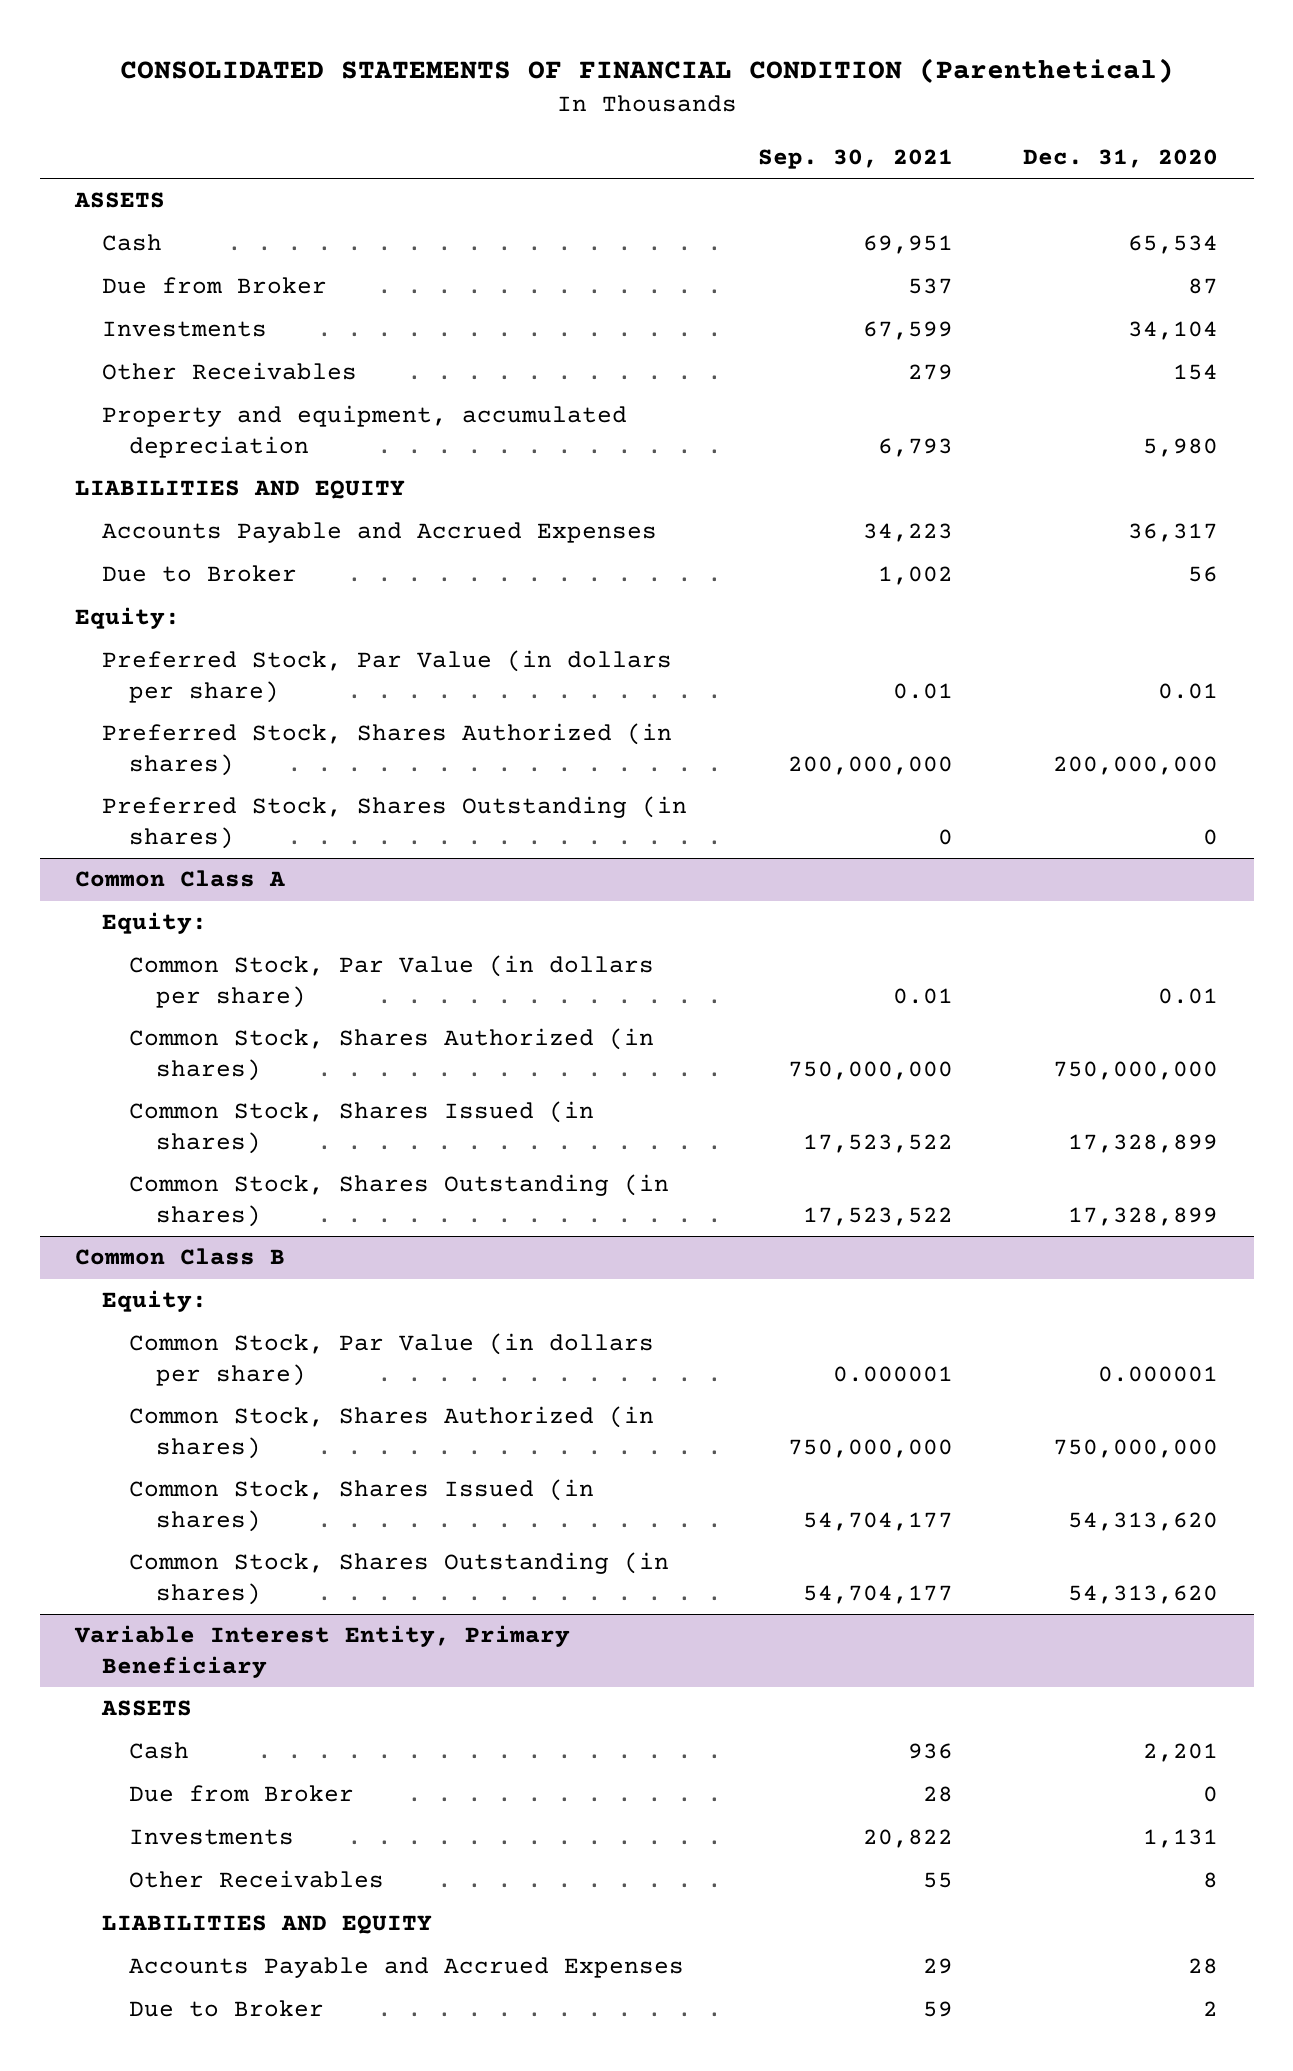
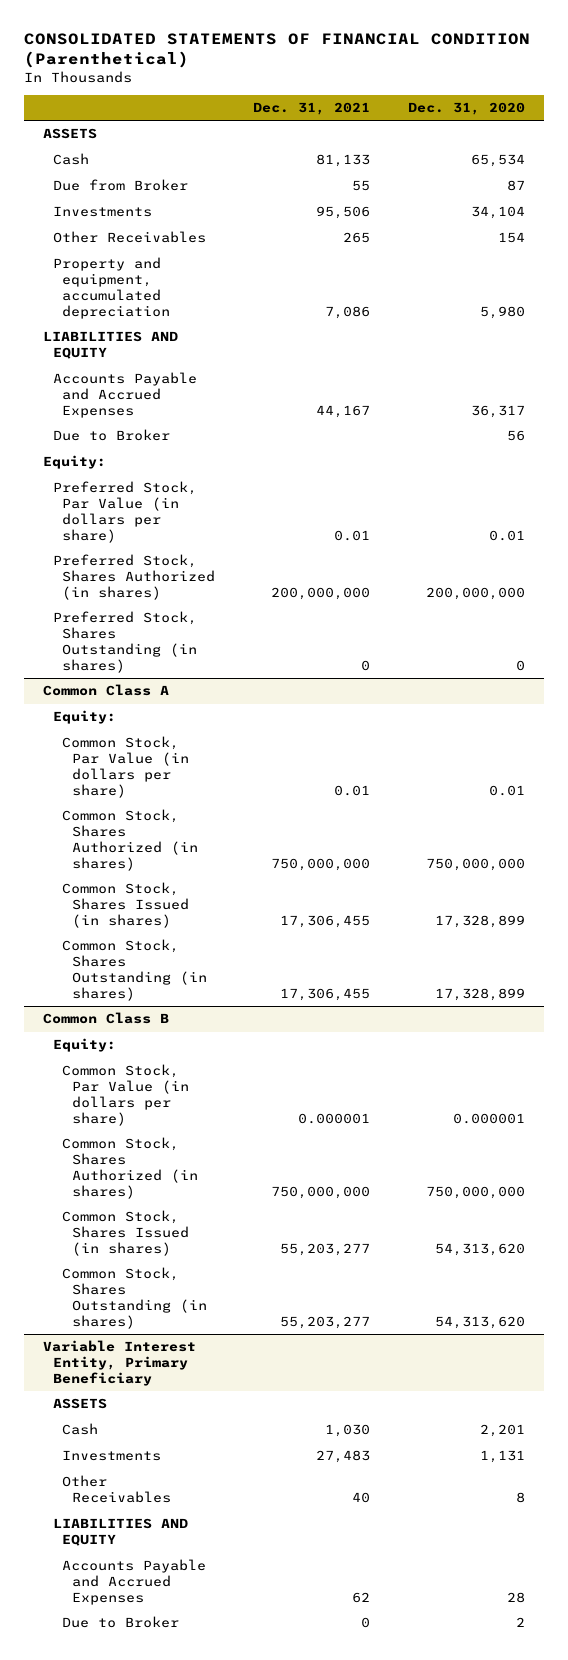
[757,148,953,169] Sep. 30, 2021 -> none
none -> [253,102,371,116] Dec. 31, 2021
[129,1785,355,1803] Due from Broker -> none

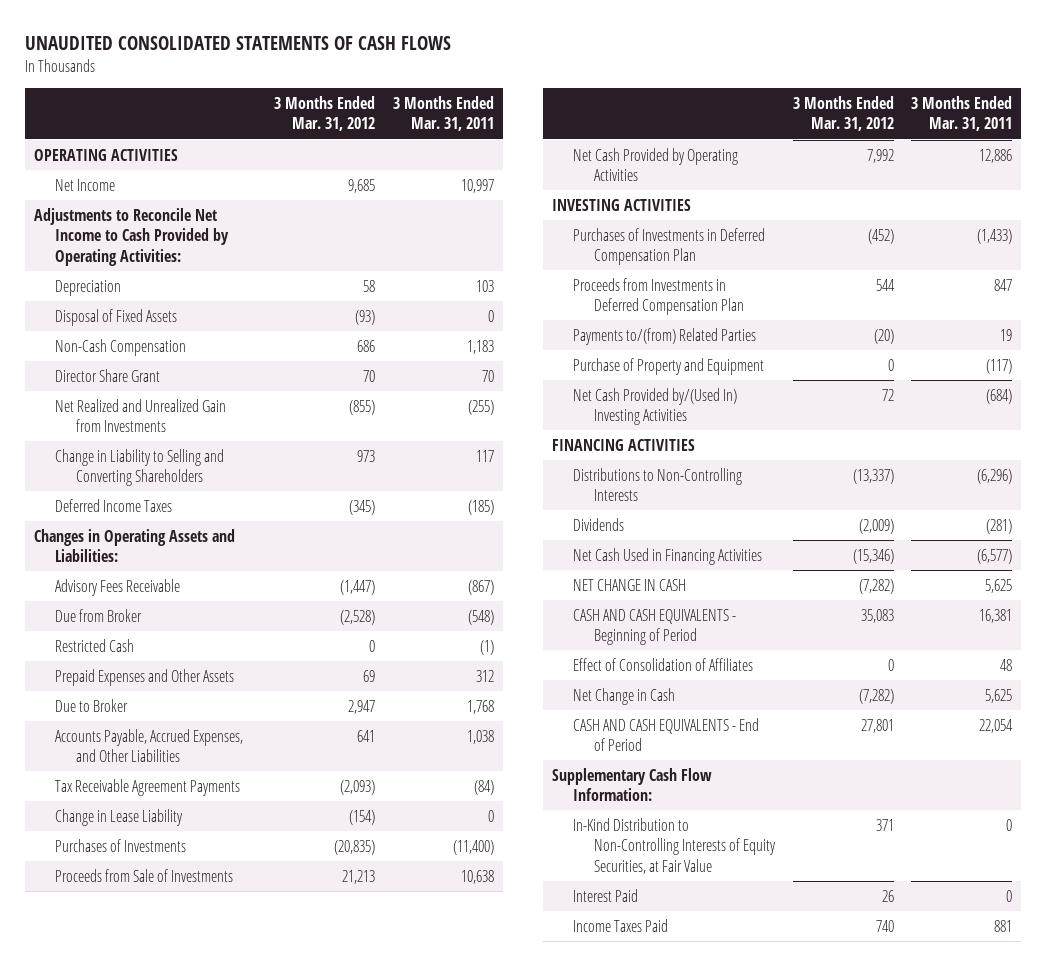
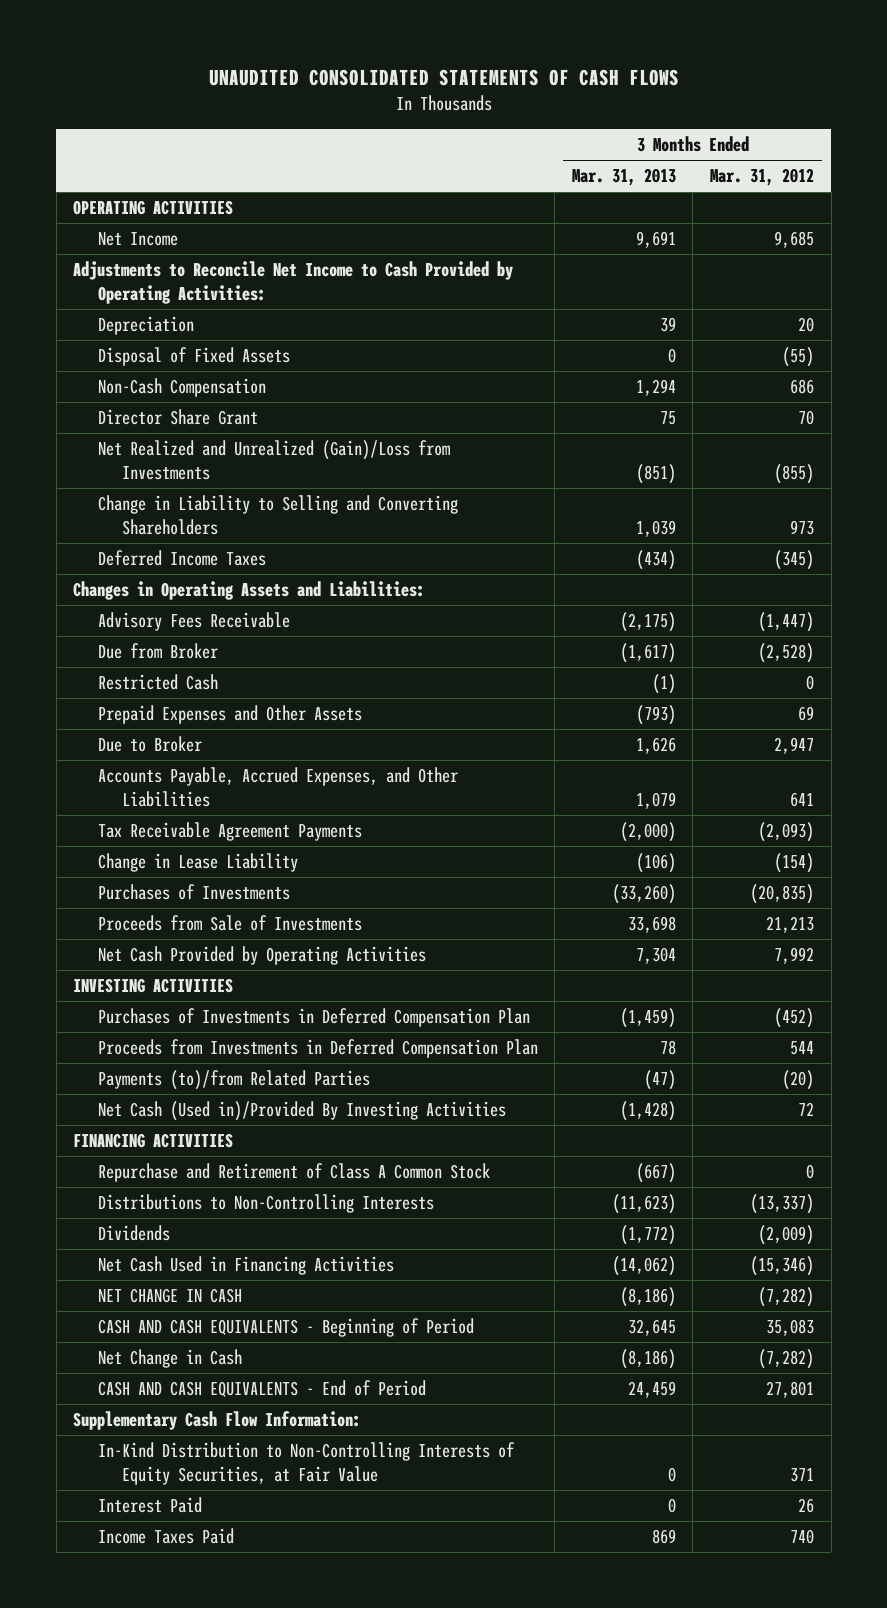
[393,95,495,132] 3 Months Ended Mar. 31, 2011 -> none
none -> [571,168,676,187] Mar. 31, 2013
[363,279,376,292] 58 -> [797,317,814,333] 20
[355,309,376,325] (93) -> [781,347,814,368] (55)
[54,398,226,433] Net Realized and Unrealized Gain from Investments -> [97,440,450,480] Net Realized and Unrealized (Gain)/Loss from Investments
[573,357,765,375] Purchase of Property and Equipment -> none
[573,327,757,345] Payments to/(from) Related Parties -> [97,1070,370,1091] Payments (to)/from Related Parties
[573,387,738,426] Net Cash Provided by/(Used In) Investing Activities -> [97,1101,506,1122] Net Cash (Used in)/Provided By Investing Activities
none -> [97,1163,490,1183] Repurchase and Retirement of Class A Common Stock
[573,657,754,671] Effect of Consolidation of Affiliates -> none

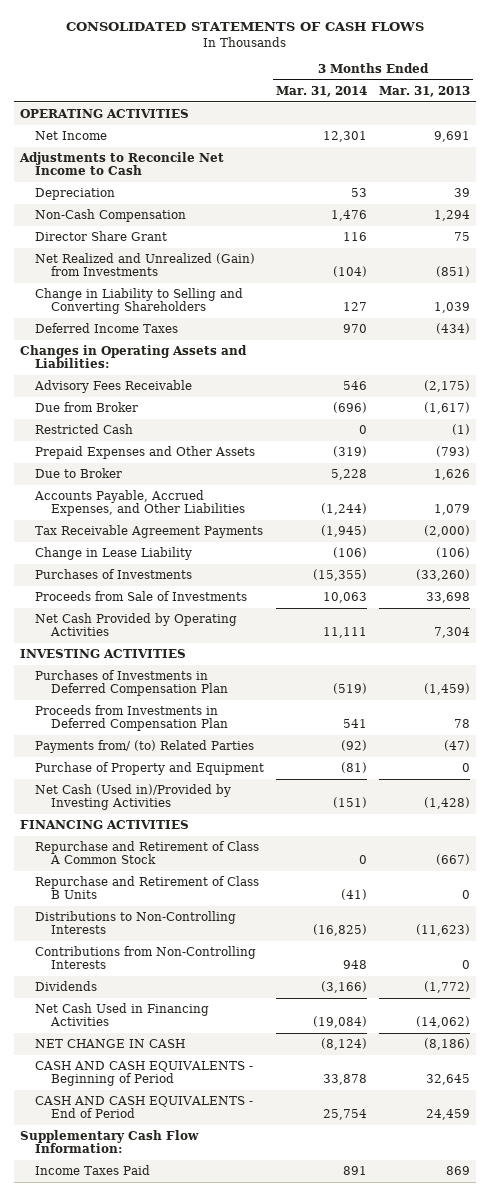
[208,69,679,87] UNAUDITED CONSOLIDATED STATEMENTS OF CASH FLOWS -> [65,22,424,32] CONSOLIDATED STATEMENTS OF CASH FLOWS
[709,168,814,187] Mar. 31, 2012 -> none
none -> [276,85,368,97] Mar. 31, 2014
[73,261,514,304] Adjustments to Reconcile Net Income to Cash Provided by Operating Activities: -> [18,152,224,176] Adjustments to Reconcile Net Income to Cash
[97,347,290,367] Disposal of Fixed Assets -> none
[97,440,450,480] Net Realized and Unrealized (Gain)/Loss from Investments -> [35,253,256,277] Net Realized and Unrealized (Gain) from Investments
[97,1070,370,1091] Payments (to)/from Related Parties -> [35,740,255,754] Payments from/ (to) Related Parties
none -> [35,762,265,776] Purchase of Property and Equipment
[97,1101,506,1122] Net Cash (Used in)/Provided By Investing Activities -> [35,784,232,811] Net Cash (Used in)/Provided by Investing Activities
none -> [35,876,260,900] Repurchase and Retirement of Class B Units
none -> [35,946,257,970] Contributions from Non-Controlling Interests
[97,1349,242,1369] Net Change in Cash -> none
[97,1442,515,1485] In-Kind Distribution to Non-Controlling Interests of Equity Securities, at Fair Value -> none
[97,1497,202,1514] Interest Paid -> none

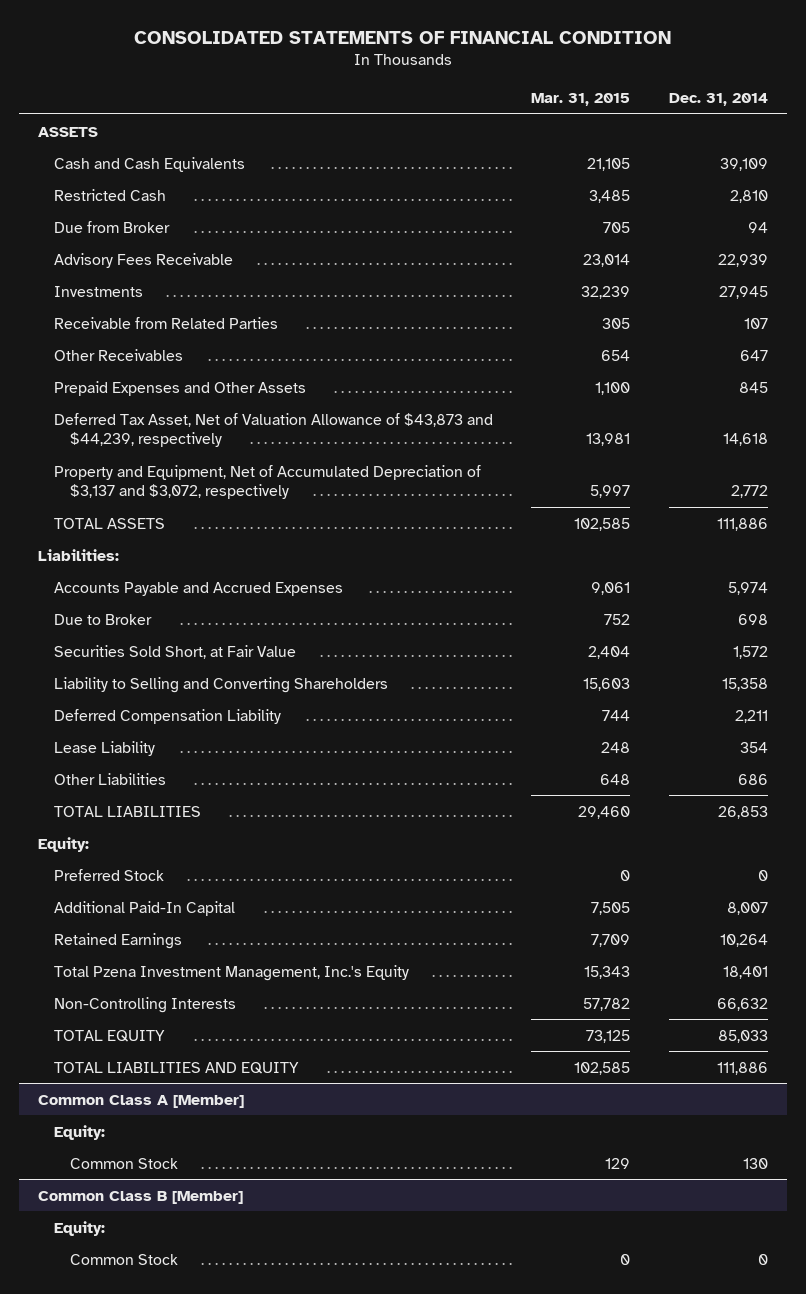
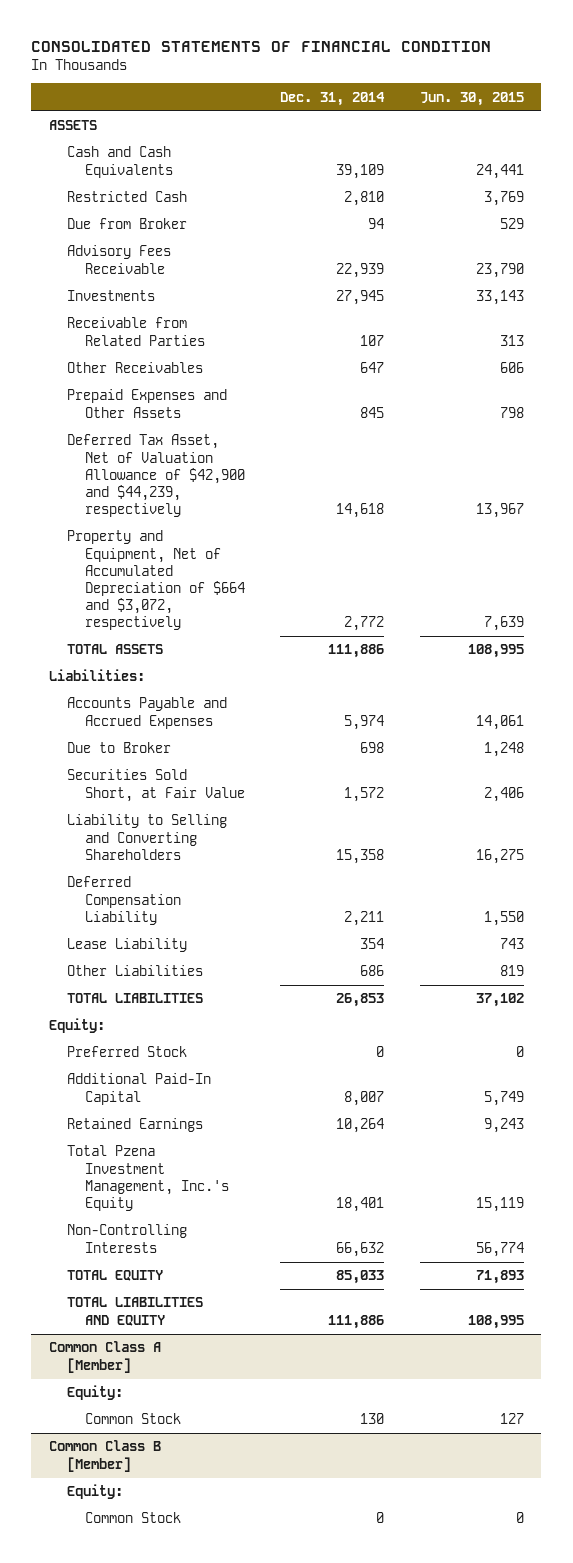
[531,93,631,107] Mar. 31, 2015 -> none
none -> [419,91,524,106] Jun. 30, 2015
[53,412,493,448] Deferred Tax Asset, Net of Valuation Allowance of $43,873 and $44,239, respectively -> [66,434,246,518] Deferred Tax Asset, Net of Valuation Allowance of $42,900 and $44,239, respectively
[53,464,481,500] Property and Equipment, Net of Accumulated Depreciation of $3,137 and $3,072, respectively -> [66,530,246,631] Property and Equipment, Net of Accumulated Depreciation of $664 and $3,072, respectively

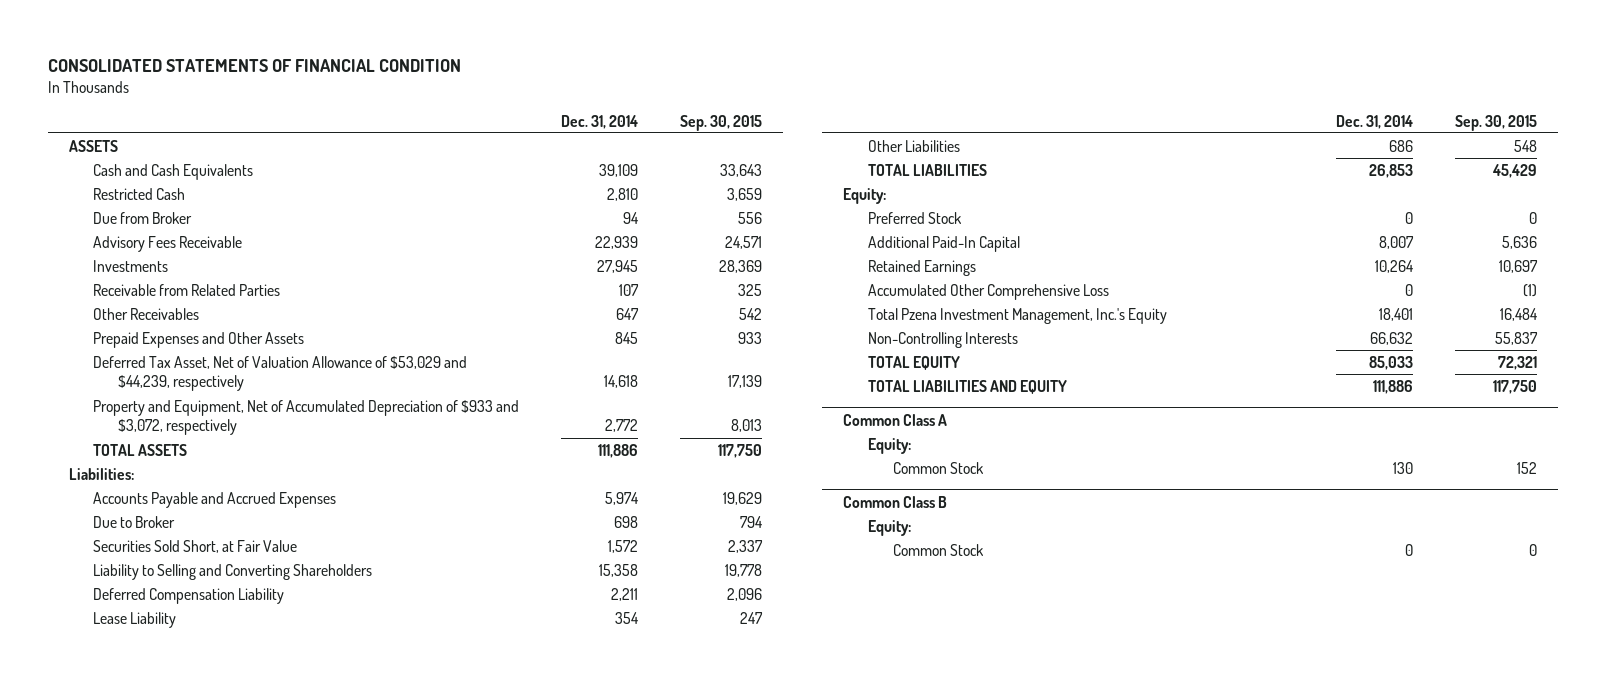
[419,91,524,106] Jun. 30, 2015 -> none
none -> [680,114,763,131] Sep. 30, 2015
[66,434,246,518] Deferred Tax Asset, Net of Valuation Allowance of $42,900 and $44,239, respectively -> [93,355,468,392] Deferred Tax Asset, Net of Valuation Allowance of $53,029 and $44,239, respectively
[66,530,246,631] Property and Equipment, Net of Accumulated Depreciation of $664 and $3,072, respectively -> [93,399,520,436] Property and Equipment, Net of Accumulated Depreciation of $933 and $3,072, respectively
none -> [868,283,1110,300] Accumulated Other Comprehensive Loss
[48,1341,161,1373] Common Class A [Member] -> [843,413,948,426] Common Class A
[48,1440,161,1472] Common Class B [Member] -> [843,495,948,508] Common Class B

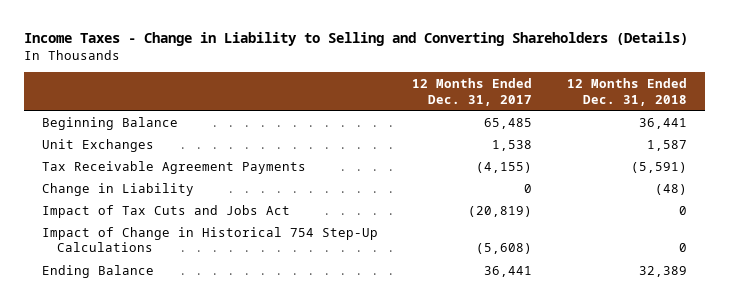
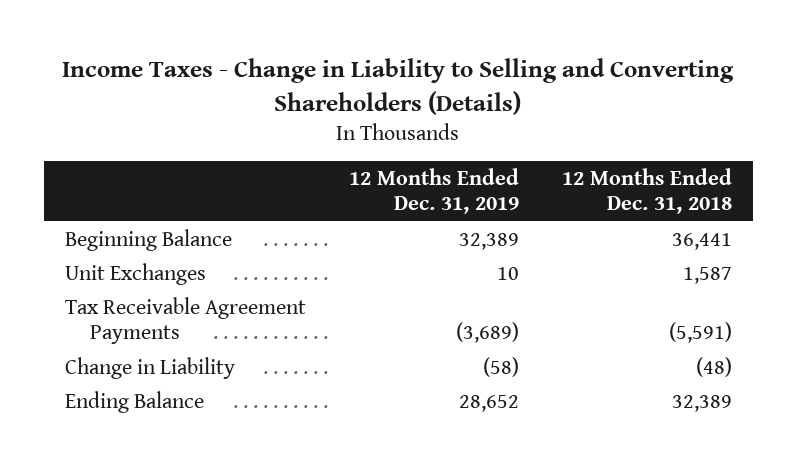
[412,77,533,106] 12 Months Ended Dec. 31, 2017 -> none
none -> [348,167,519,215] 12 Months Ended Dec. 31, 2019
[41,204,290,218] Impact of Tax Cuts and Jobs Act -> none
[41,226,378,253] Impact of Change in Historical 754 Step-Up Calculations -> none

